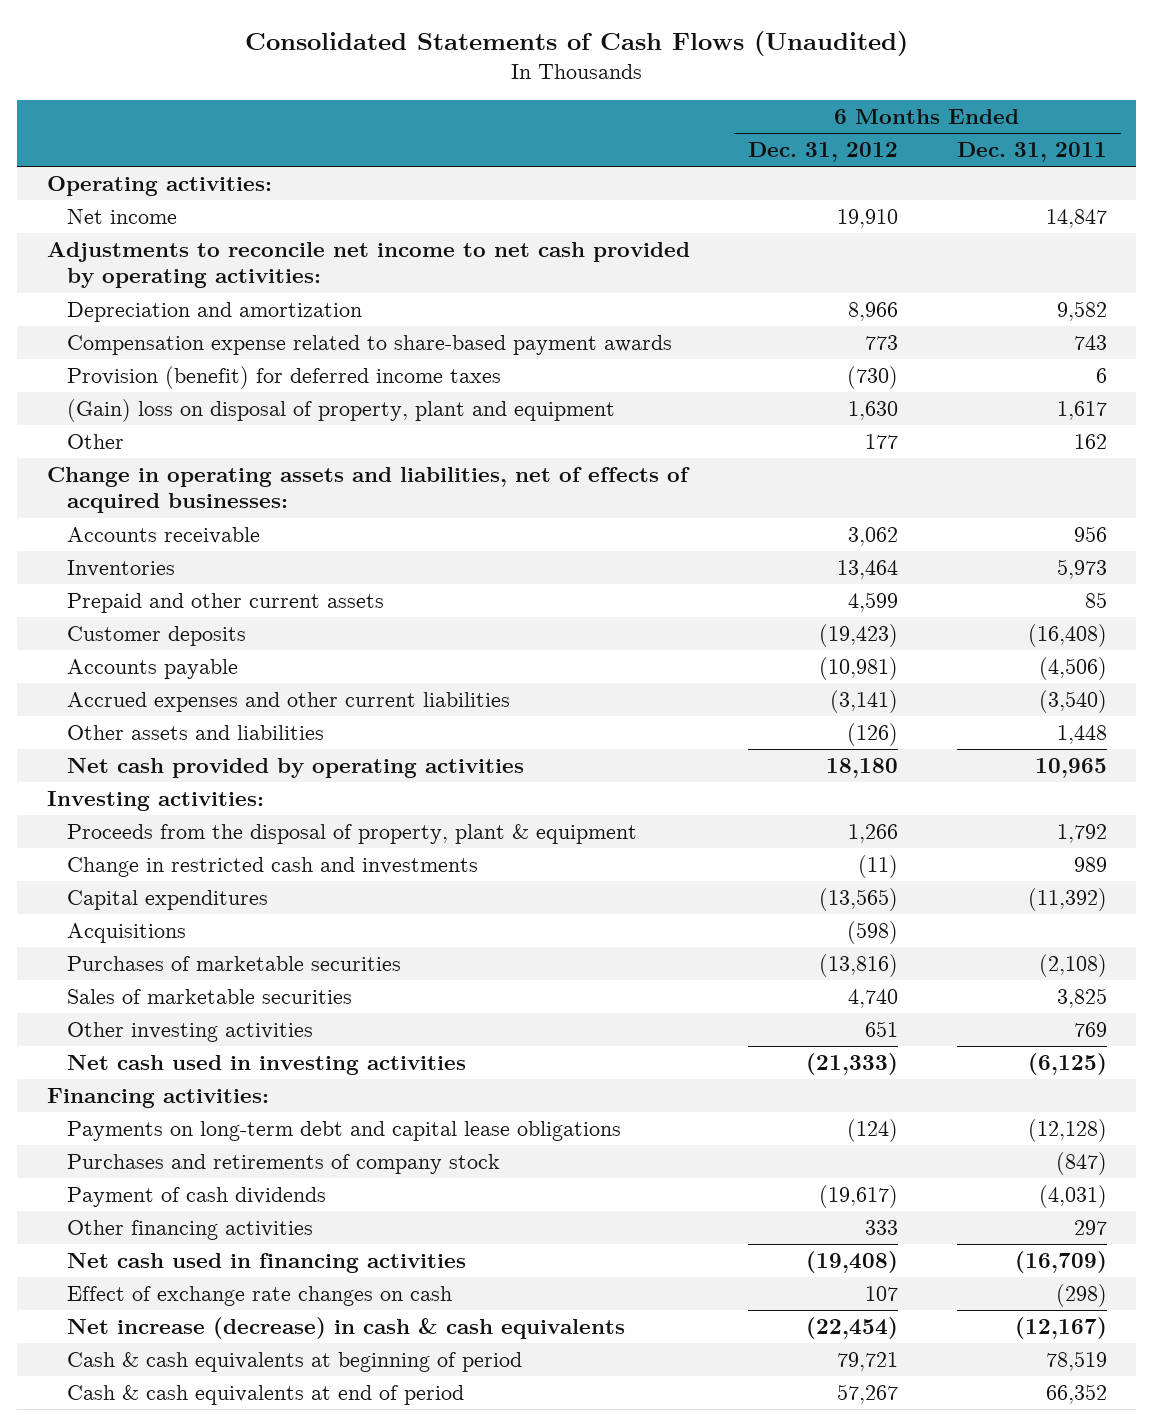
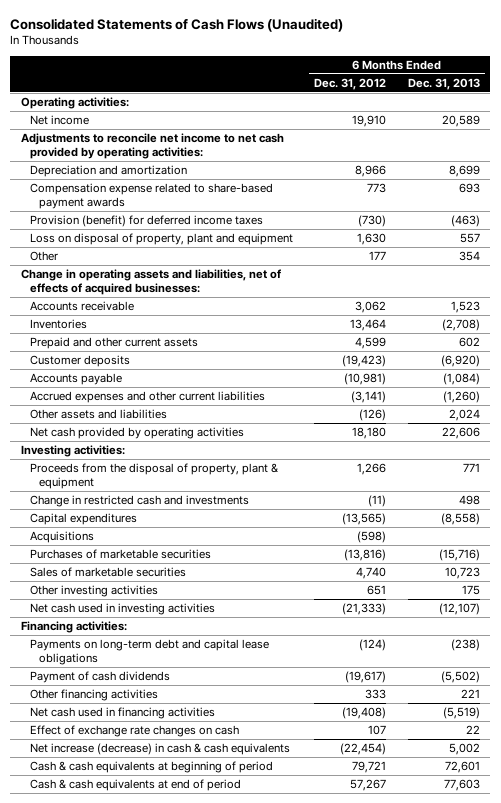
[956,141,1107,162] Dec. 31, 2011 -> none
none -> [407,78,480,91] Dec. 31, 2013
[67,398,616,422] (Gain) loss on disposal of property, plant and equipment -> [29,233,293,246] Loss on disposal of property, plant and equipment
[67,1153,501,1174] Purchases and retirements of company stock -> none

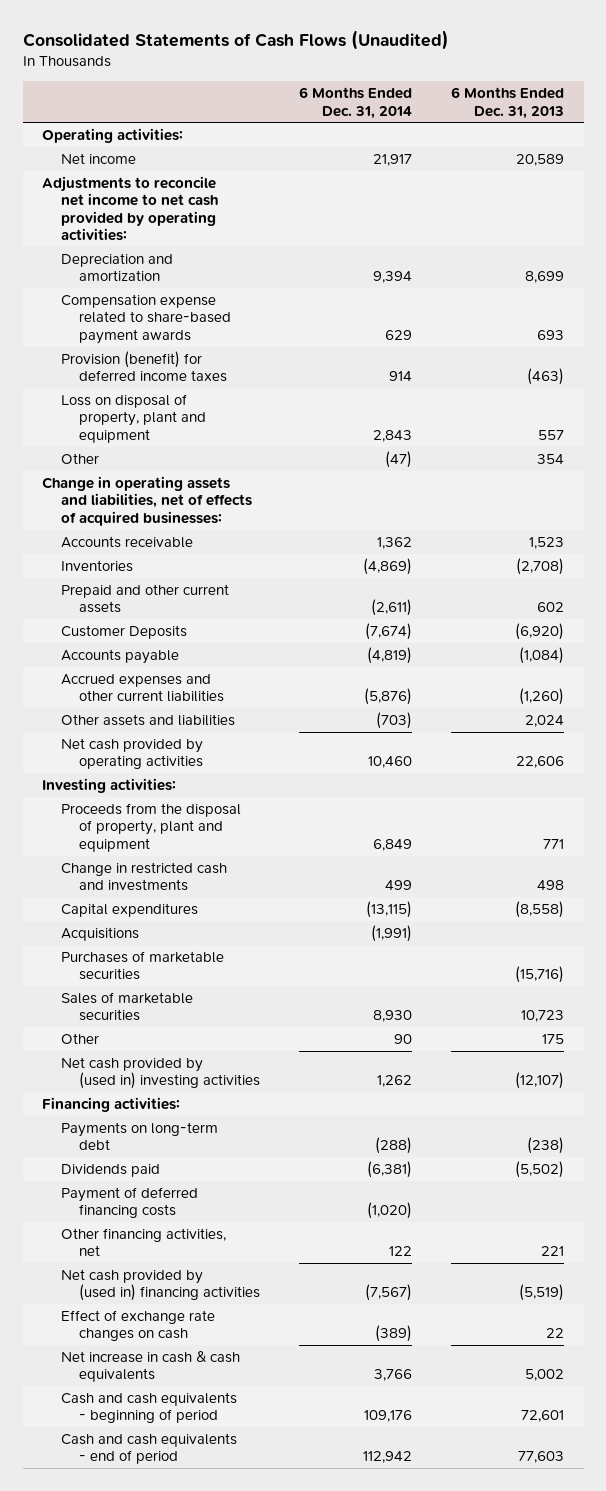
[314,78,387,91] Dec. 31, 2012 -> none
none -> [299,87,413,119] 6 Months Ended Dec. 31, 2014
[29,355,130,368] Customer deposits -> [60,625,187,640] Customer Deposits
[29,463,278,489] Proceeds from the disposal of property, plant & equipment -> [60,803,241,852] Proceeds from the disposal of property, plant and equipment
[29,585,158,598] Other investing activities -> [60,1033,99,1045] Other
[29,603,215,616] Net cash used in investing activities -> [60,1057,261,1090] Net cash provided by (used in) investing activities
[29,639,269,665] Payments on long-term debt and capital lease obligations -> [60,1122,218,1151] Payments on long-term debt
[29,671,170,684] Payment of cash dividends -> [60,1164,160,1178] Dividends paid
none -> [60,1187,198,1219] Payment of deferred financing costs
[29,689,158,702] Other financing activities -> [60,1228,226,1257] Other financing activities, net
[29,707,215,720] Net cash used in financing activities -> [60,1269,261,1302] Net cash provided by (used in) financing activities
[29,743,290,756] Net increase (decrease) in cash & cash equivalents -> [60,1351,240,1383] Net increase in cash & cash equivalents
[29,761,273,774] Cash & cash equivalents at beginning of period -> [60,1392,237,1424] Cash and cash equivalents - beginning of period
[29,779,241,792] Cash & cash equivalents at end of period -> [60,1433,237,1465] Cash and cash equivalents - end of period

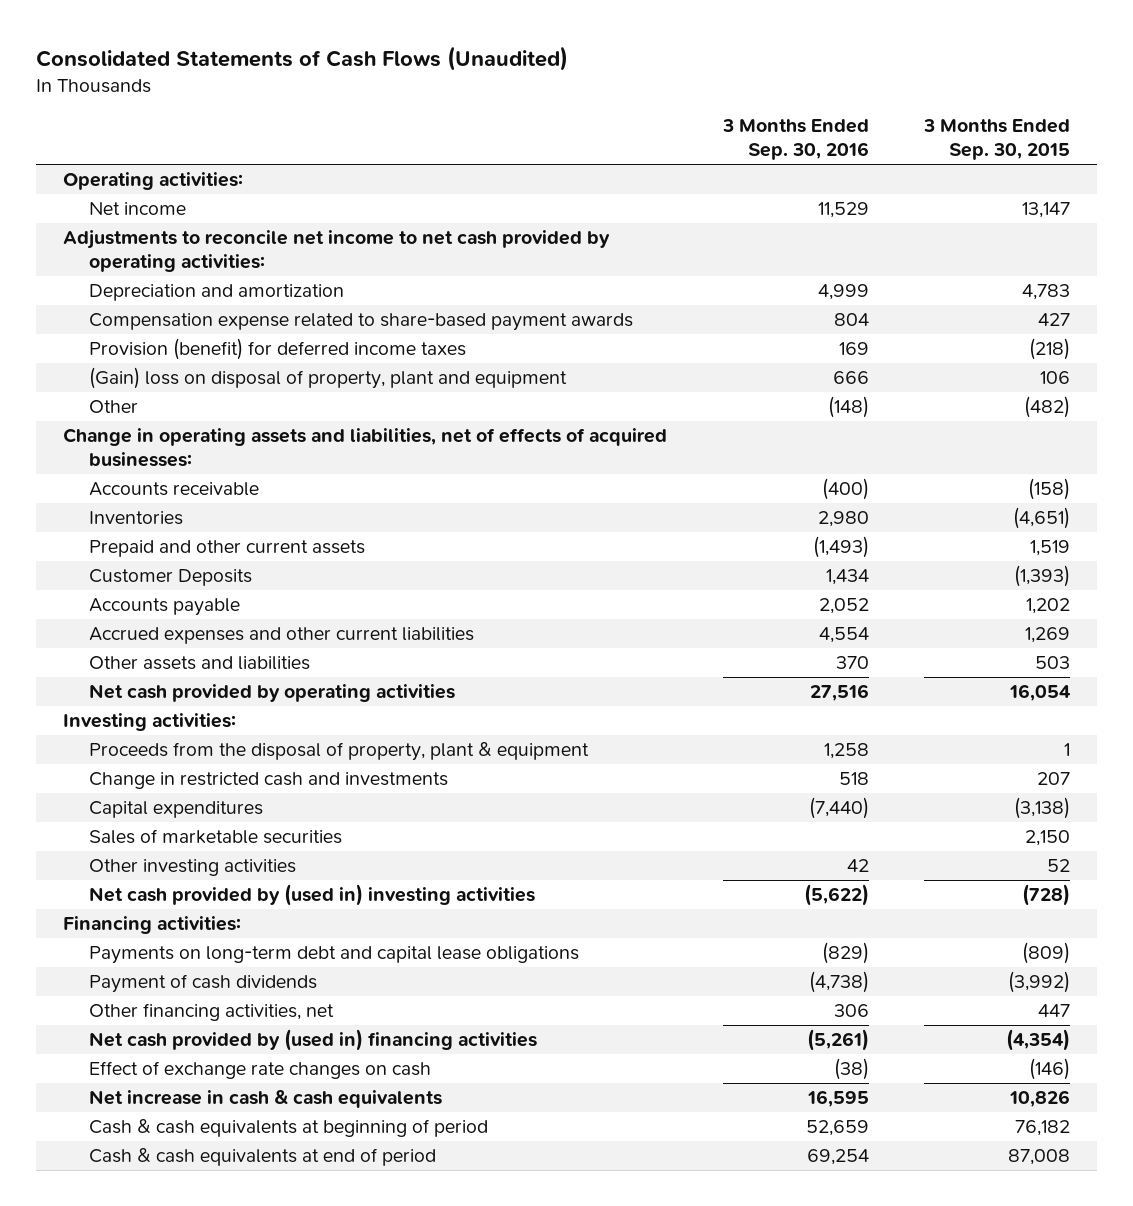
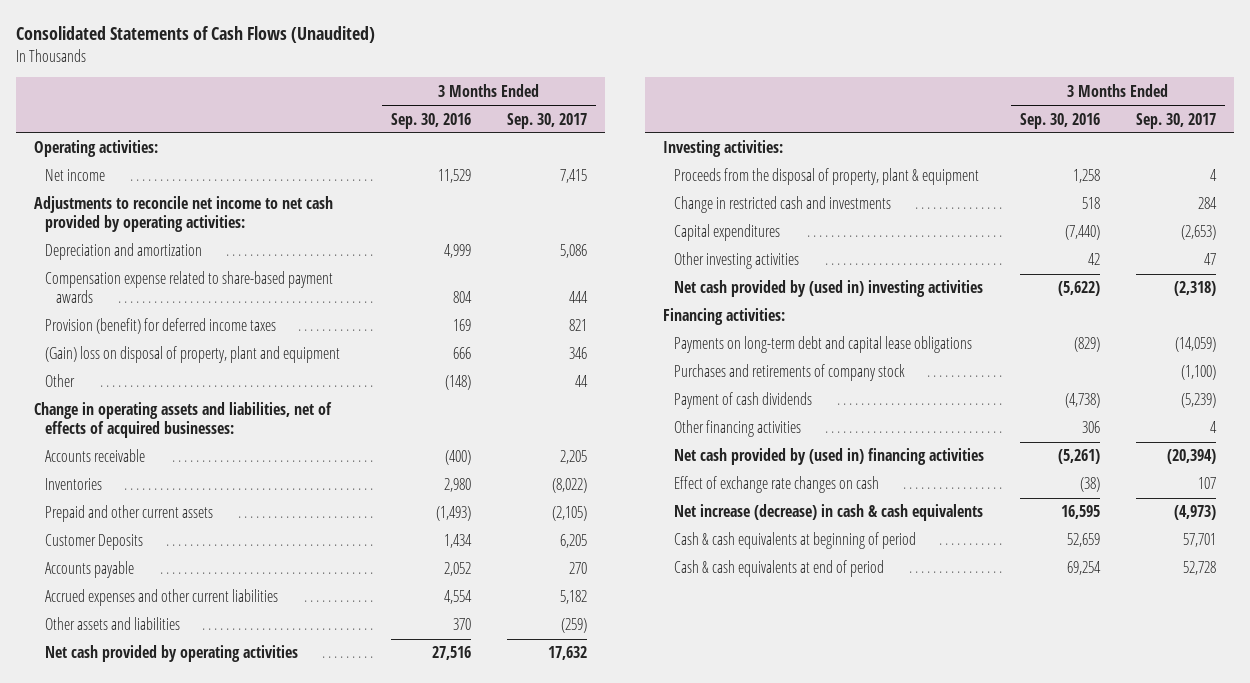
[922,119,1070,161] 3 Months Ended Sep. 30, 2015 -> none
none -> [507,112,588,129] Sep. 30, 2017
[88,829,342,845] Sales of marketable securities -> none
none -> [673,364,905,382] Purchases and retirements of company stock
[88,1003,334,1022] Other financing activities, net -> [673,420,801,438] Other financing activities
[88,1090,442,1109] Net increase in cash & cash equivalents -> [673,504,983,522] Net increase (decrease) in cash & cash equivalents

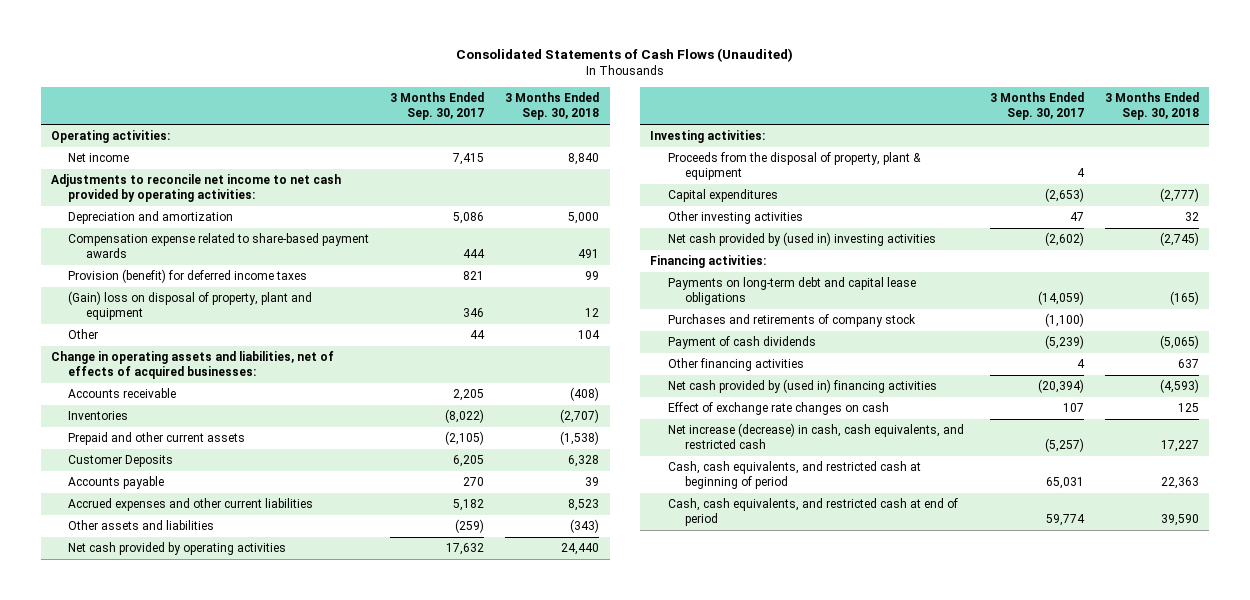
[391,112,472,129] Sep. 30, 2016 -> none
none -> [505,92,600,121] 3 Months Ended Sep. 30, 2018
[673,196,891,214] Change in restricted cash and investments -> none
[1173,281,1216,297] (2,318) -> [1044,232,1084,247] (2,602)
[673,504,983,522] Net increase (decrease) in cash & cash equivalents -> [667,423,964,450] Net increase (decrease) in cash, cash equivalents, and restricted cash
[1173,505,1216,521] (4,973) -> [1044,438,1084,453] (5,257)
[673,532,916,550] Cash & cash equivalents at beginning of period -> [667,461,921,490] Cash, cash equivalents, and restricted cash at beginning of period
[1182,533,1216,548] 57,701 -> [1045,477,1084,490] 65,031
[673,560,884,578] Cash & cash equivalents at end of period -> [667,498,958,527] Cash, cash equivalents, and restricted cash at end of period
[1182,561,1216,576] 52,728 -> [1045,514,1085,527] 59,774

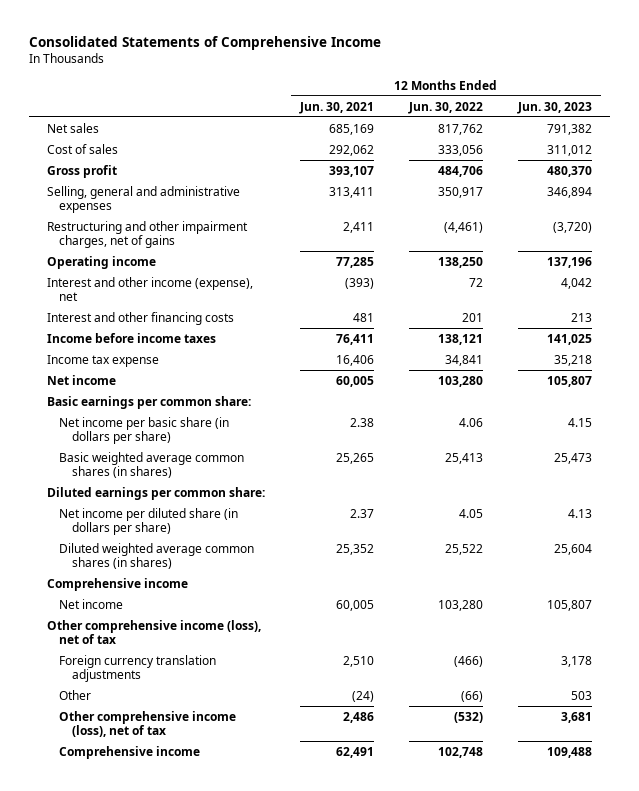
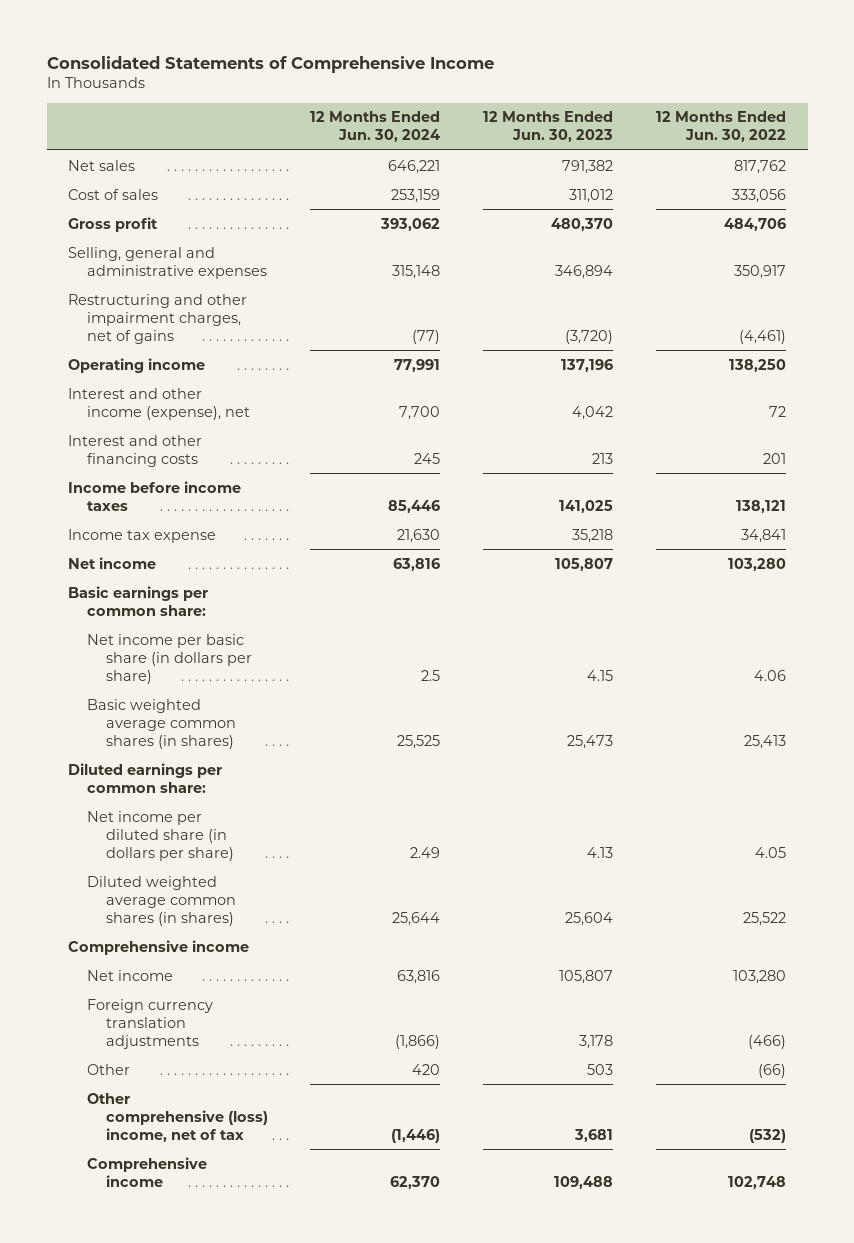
[298,101,374,114] Jun. 30, 2021 -> none
none -> [310,111,441,143] 12 Months Ended Jun. 30, 2024
[46,619,261,644] Other comprehensive income (loss), net of tax -> none
[59,710,237,737] Other comprehensive income (loss), net of tax -> [86,1092,268,1142] Other comprehensive (loss) income, net of tax

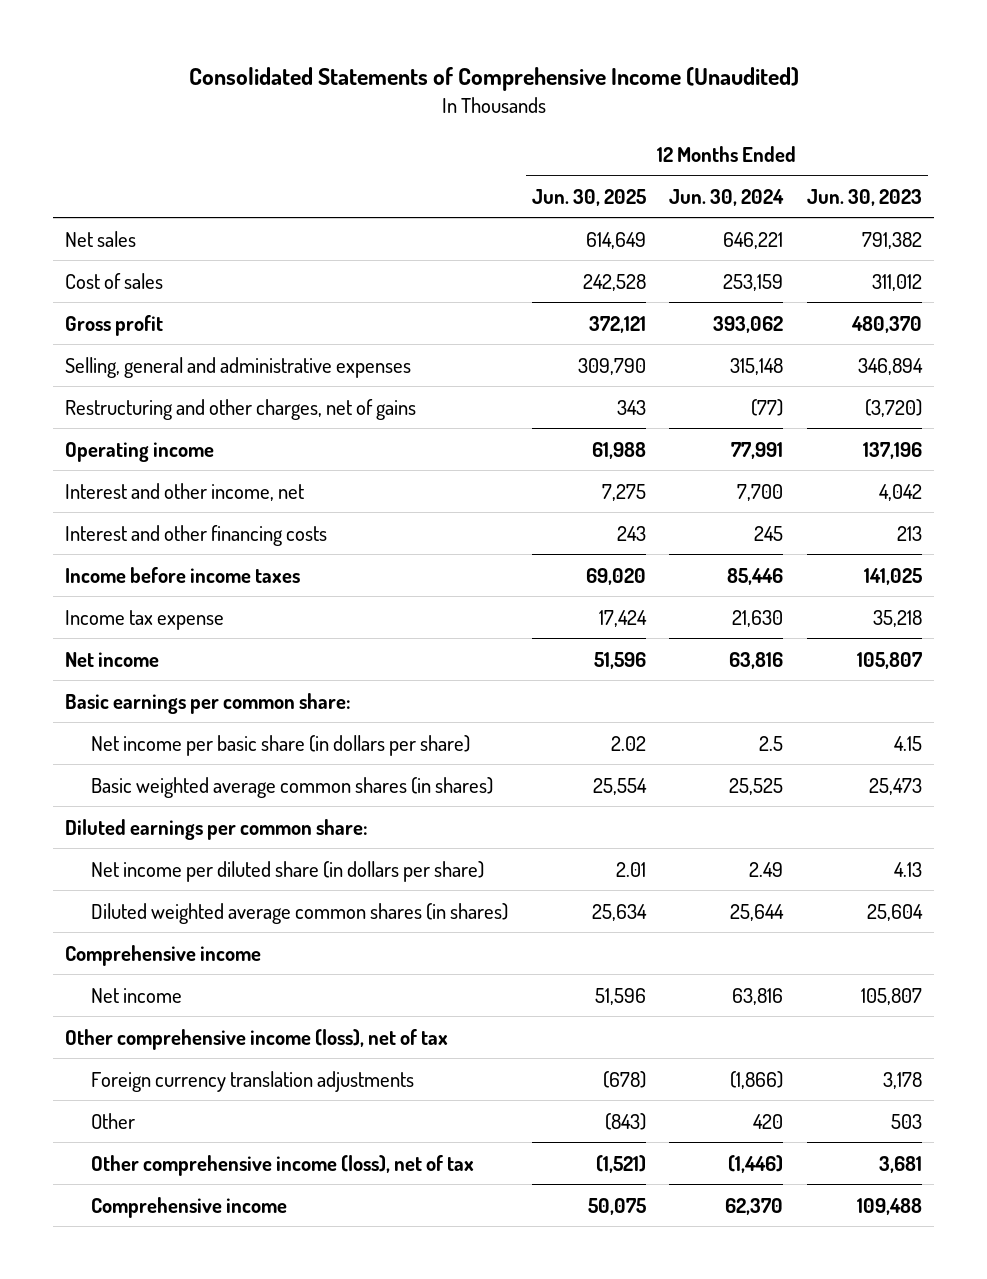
[46,55,494,73] Consolidated Statements of Comprehensive Income -> [188,66,799,91] Consolidated Statements of Comprehensive Income (Unaudited)
[656,111,787,143] 12 Months Ended Jun. 30, 2022 -> none
none -> [531,188,646,206] Jun. 30, 2025
[67,293,247,344] Restructuring and other impairment charges, net of gains -> [64,398,416,420] Restructuring and other charges, net of gains
[67,387,250,420] Interest and other income (expense), net -> [64,482,304,501] Interest and other income, net
none -> [64,1028,448,1050] Other comprehensive income (loss), net of tax
[86,1092,268,1142] Other comprehensive (loss) income, net of tax -> [91,1154,475,1176] Other comprehensive income (loss), net of tax

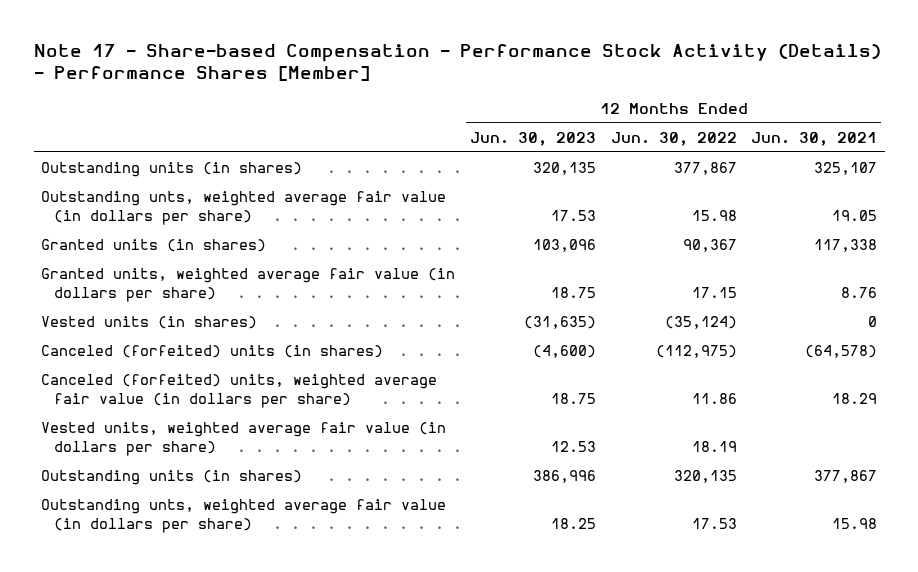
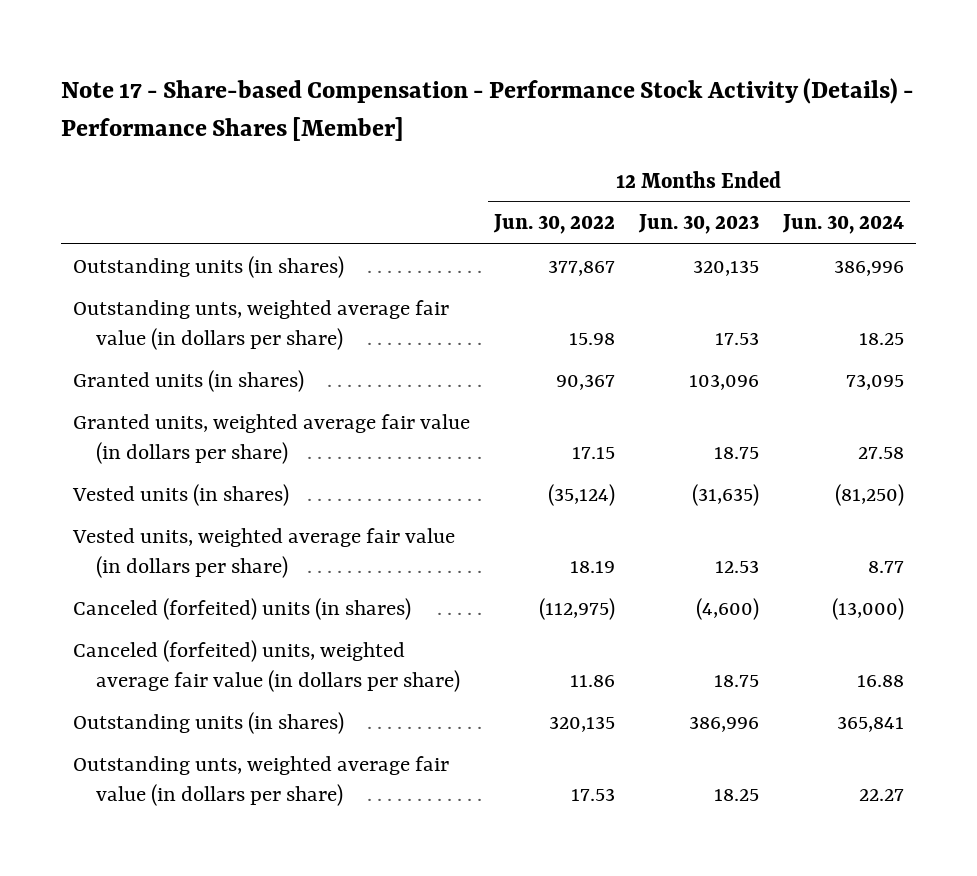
[751,132,878,147] Jun. 30, 2021 -> none
none -> [782,214,905,235] Jun. 30, 2024
[41,422,447,456] Vested units, weighted average fair value (in dollars per share) -> [71,527,455,579] Vested units, weighted average fair value (in dollars per share)

